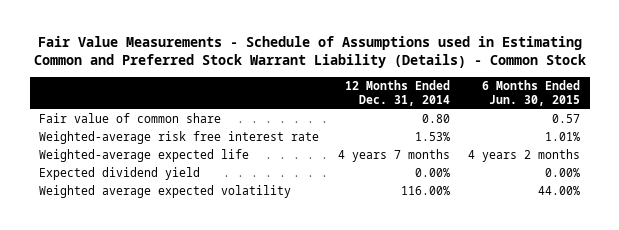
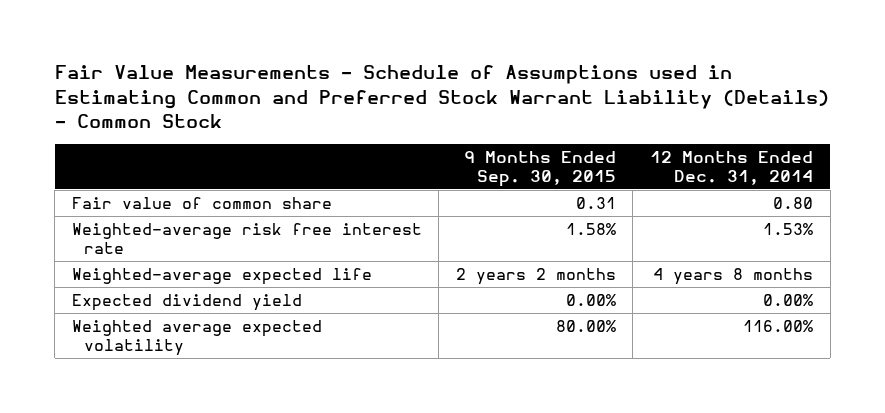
[482,80,581,106] 6 Months Ended Jun. 30, 2015 -> none
none -> [463,151,616,187] 9 Months Ended Sep. 30, 2015
[337,149,450,163] 4 years 7 months -> [652,268,813,286] 4 years 8 months

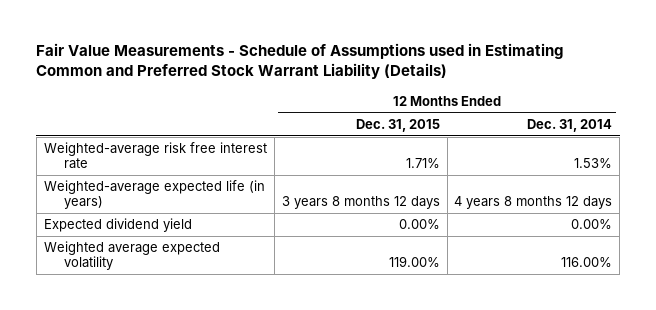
[54,65,829,129] Fair Value Measurements - Schedule of Assumptions used in Estimating Common and Preferred Stock Warrant Liability (Details) - Common Stock -> [36,43,564,80] Fair Value Measurements - Schedule of Assumptions used in Estimating Common and Preferred Stock Warrant Liability (Details)
[463,151,616,187] 9 Months Ended Sep. 30, 2015 -> none
none -> [355,118,440,132] Dec. 31, 2015
[71,197,332,210] Fair value of common share -> none
[71,268,372,286] Weighted-average expected life -> [43,180,265,210] Weighted-average expected life (in years)
[652,268,813,286] 4 years 8 months -> [454,196,613,210] 4 years 8 months 12 days

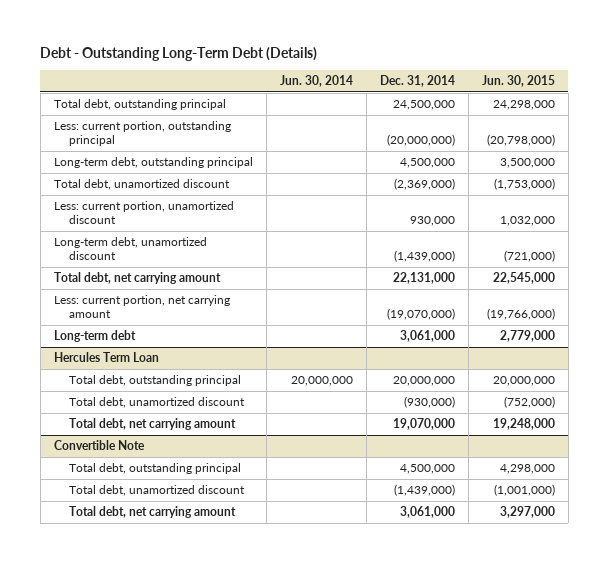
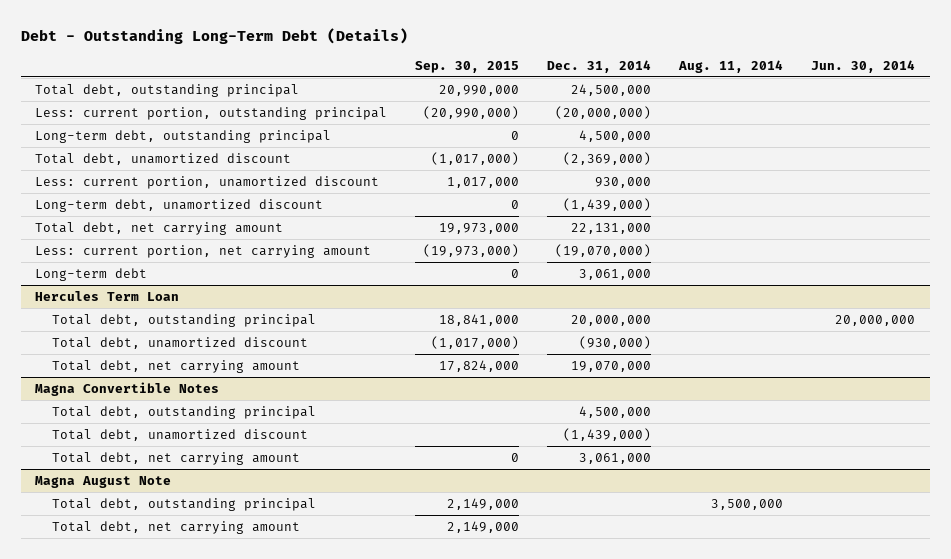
[481,74,555,87] Jun. 30, 2015 -> none
none -> [415,60,520,73] Sep. 30, 2015
none -> [678,59,784,73] Aug. 11, 2014
[53,440,145,451] Convertible Note -> [35,382,220,397] Magna Convertible Notes
none -> [35,476,172,489] Magna August Note
none -> [52,498,317,512] Total debt, outstanding principal
none -> [52,521,301,535] Total debt, net carrying amount

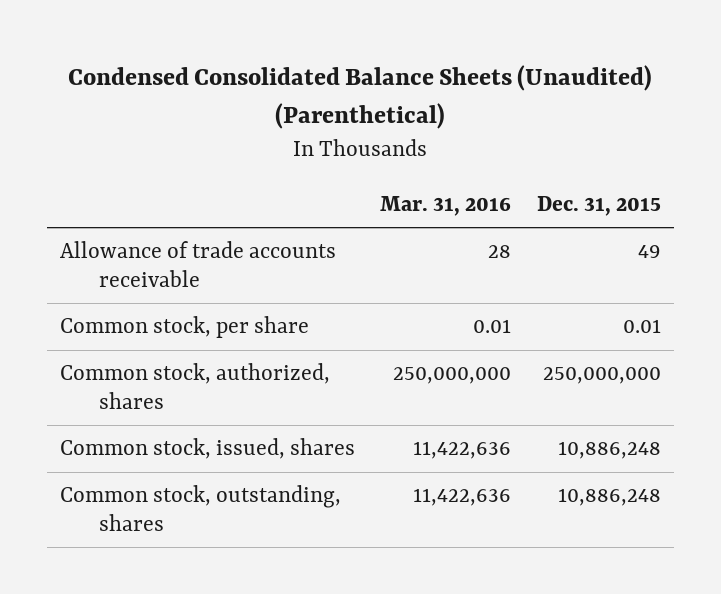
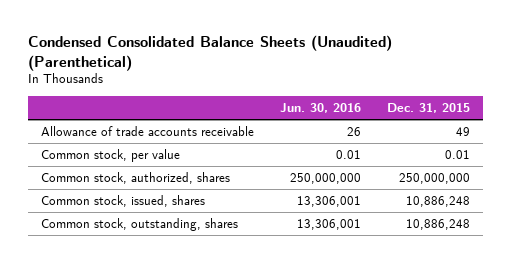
[380,196,512,217] Mar. 31, 2016 -> none
none -> [279,103,361,114] Jun. 30, 2016
[59,316,309,339] Common stock, per share -> [40,149,180,163] Common stock, per value

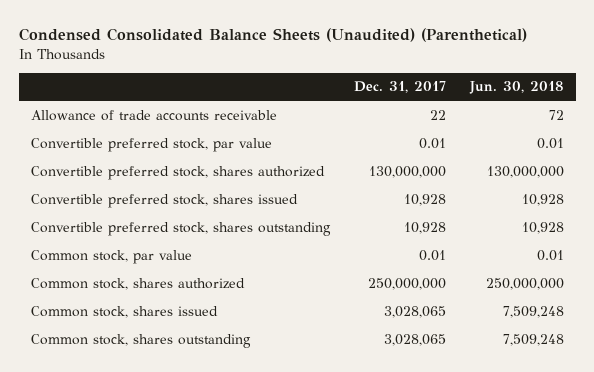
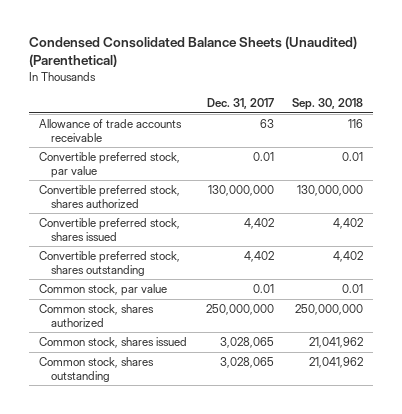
[468,81,564,95] Jun. 30, 2018 -> none
none -> [292,97,364,110] Sep. 30, 2018
[429,109,446,120] 22 -> [259,119,274,129] 63
[403,193,446,206] 10,928 -> [243,218,274,230] 4,402
[403,221,446,234] 10,928 -> [243,251,274,263] 4,402

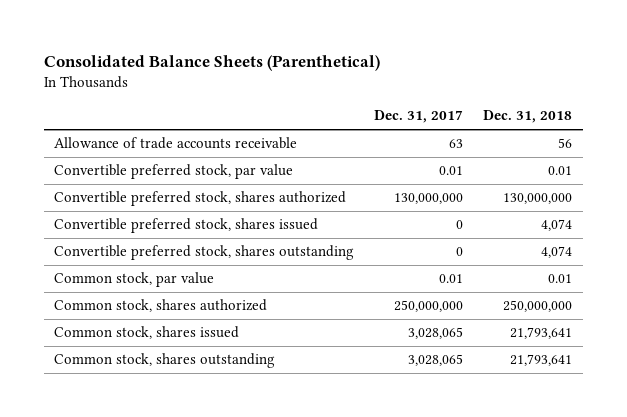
[29,36,358,68] Condensed Consolidated Balance Sheets (Unaudited) (Parenthetical) -> [44,55,381,72] Consolidated Balance Sheets (Parenthetical)
[292,97,364,110] Sep. 30, 2018 -> none
none -> [483,110,573,124] Dec. 31, 2018
[243,218,274,230] 4,402 -> [456,220,464,230] 0
[243,251,274,263] 4,402 -> [456,247,464,257] 0

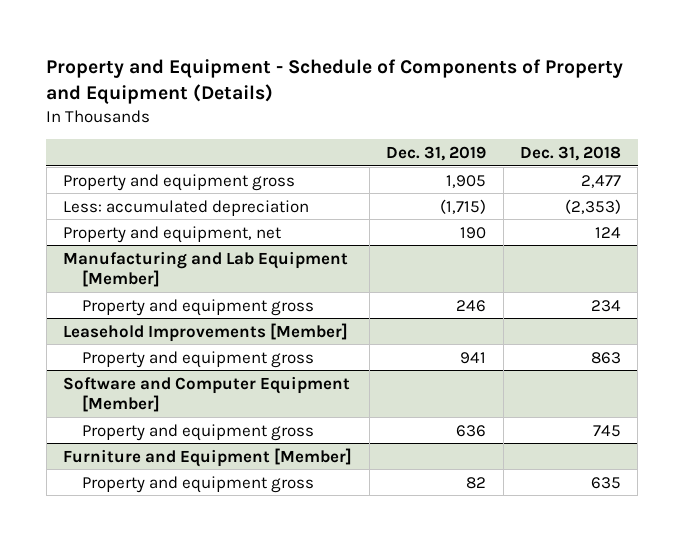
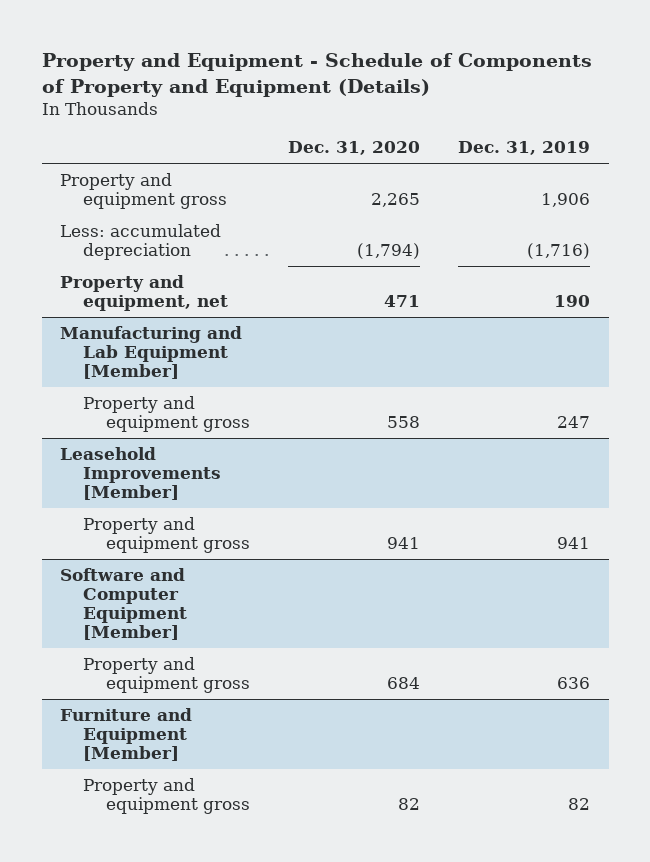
[520,145,622,161] Dec. 31, 2018 -> none
none -> [288,141,421,156] Dec. 31, 2020
[446,174,487,188] 1,905 -> [540,192,590,207] 1,906
[440,198,487,214] (1,715) -> [526,242,590,259] (1,716)
[456,299,487,312] 246 -> [556,415,590,428] 247

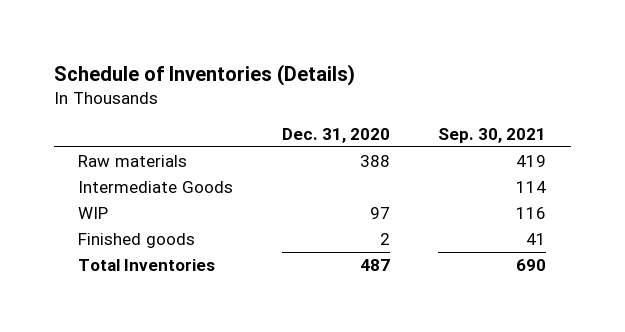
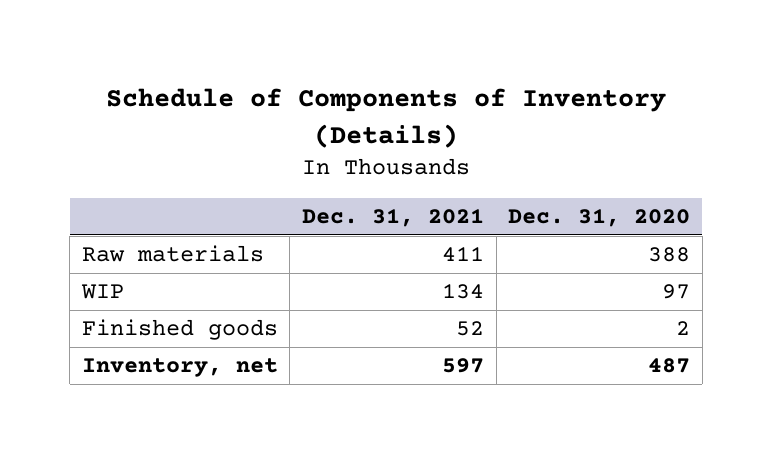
[53,63,355,86] Schedule of Inventories (Details) -> [105,88,666,148] Schedule of Components of Inventory (Details)
[438,127,547,143] Sep. 30, 2021 -> none
none -> [301,208,484,228] Dec. 31, 2021
[78,180,234,193] Intermediate Goods -> none
[78,258,216,271] Total Inventories -> [81,358,278,378] Inventory, net

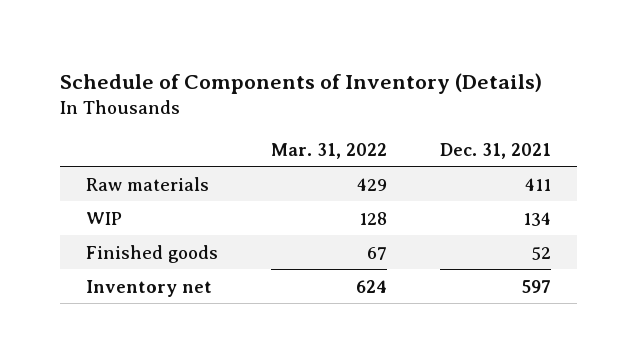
[508,208,691,228] Dec. 31, 2020 -> none
none -> [270,142,387,159] Mar. 31, 2022
[81,358,278,378] Inventory, net -> [86,279,213,297] Inventory net

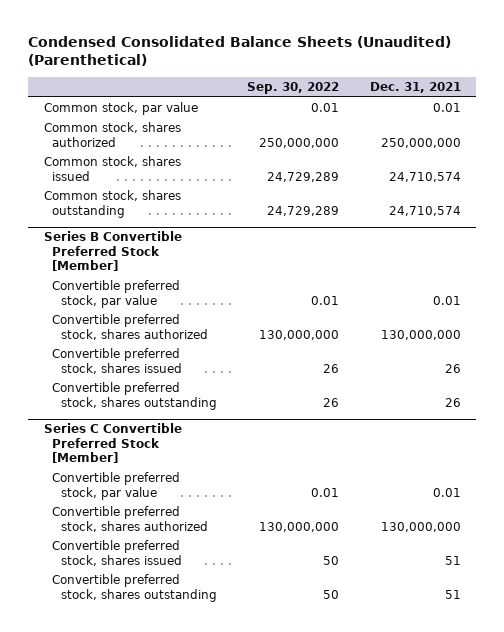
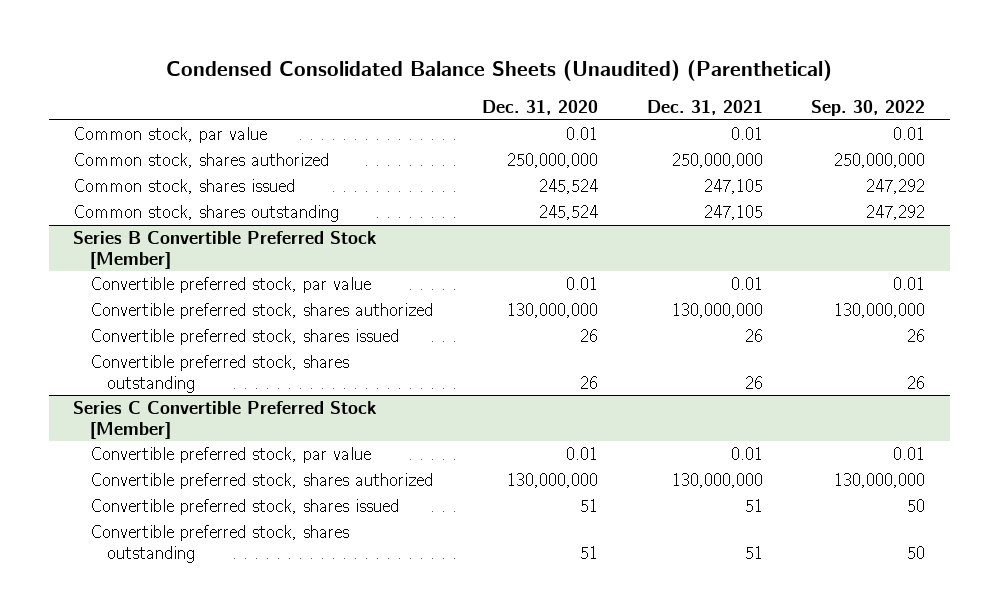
none -> [481,99,598,115] Dec. 31, 2020
[267,171,340,182] 24,729,289 -> [866,179,926,195] 247,292
[388,171,461,182] 24,710,574 -> [703,179,763,195] 247,105
[267,205,340,216] 24,729,289 -> [866,205,926,221] 247,292
[388,205,461,216] 24,710,574 -> [703,205,763,221] 247,105

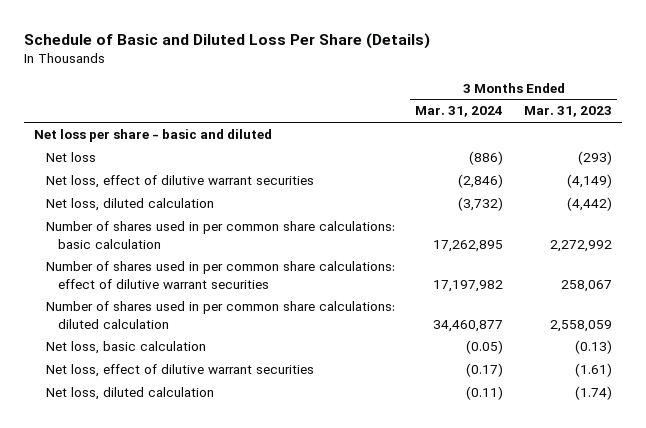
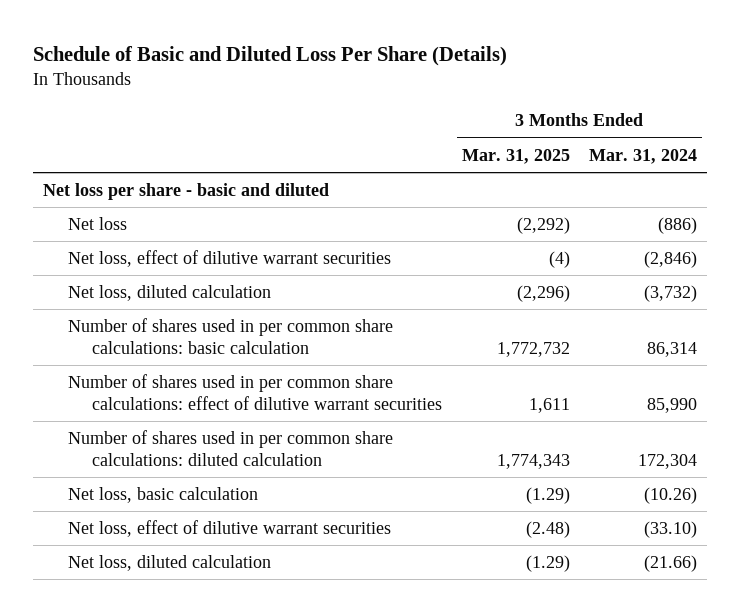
[523,106,612,118] Mar. 31, 2023 -> none
none -> [461,148,570,164] Mar. 31, 2025
[433,239,504,252] 17,262,895 -> [647,341,698,357] 86,314
[433,279,504,292] 17,197,982 -> [647,397,698,413] 85,990
[433,319,504,332] 34,460,877 -> [638,453,698,469] 172,304
[466,340,504,355] (0.05) -> [644,487,698,505] (10.26)
[466,363,504,378] (0.17) -> [644,521,698,539] (33.10)
[466,386,504,401] (0.11) -> [644,555,698,573] (21.66)

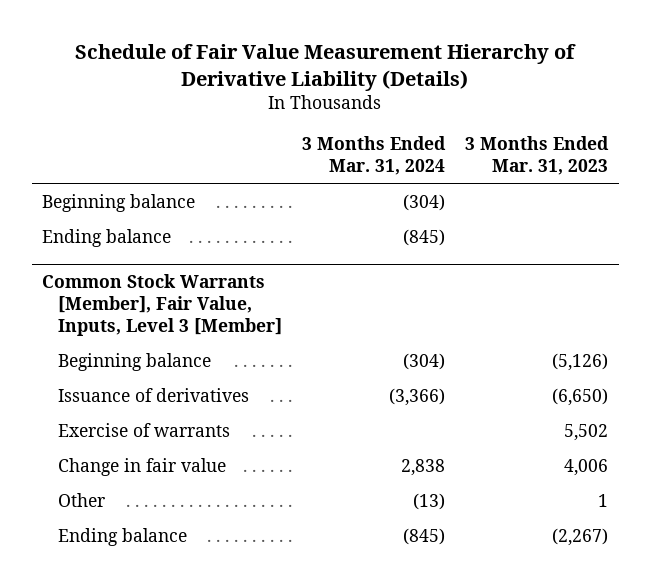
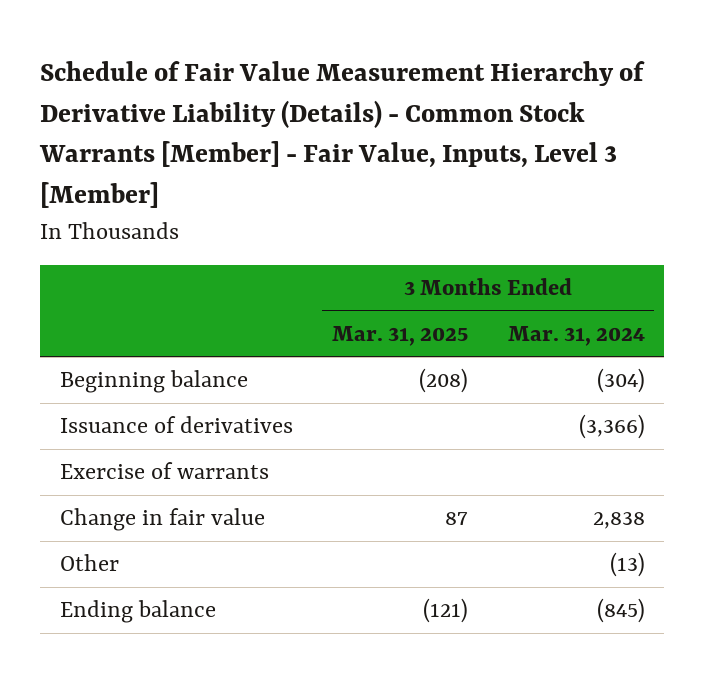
[75,44,577,91] Schedule of Fair Value Measurement Hierarchy of Derivative Liability (Details) -> [39,60,646,209] Schedule of Fair Value Measurement Hierarchy of Derivative Liability (Details) - Common Stock Warrants [Member] - Fair Value, Inputs, Level 3 [Member]
[465,136,610,175] 3 Months Ended Mar. 31, 2023 -> none
none -> [332,325,469,346] Mar. 31, 2025
[42,228,172,247] Ending balance -> none
[42,274,283,337] Common Stock Warrants [Member], Fair Value, Inputs, Level 3 [Member] -> none
[58,352,212,371] Beginning balance -> none

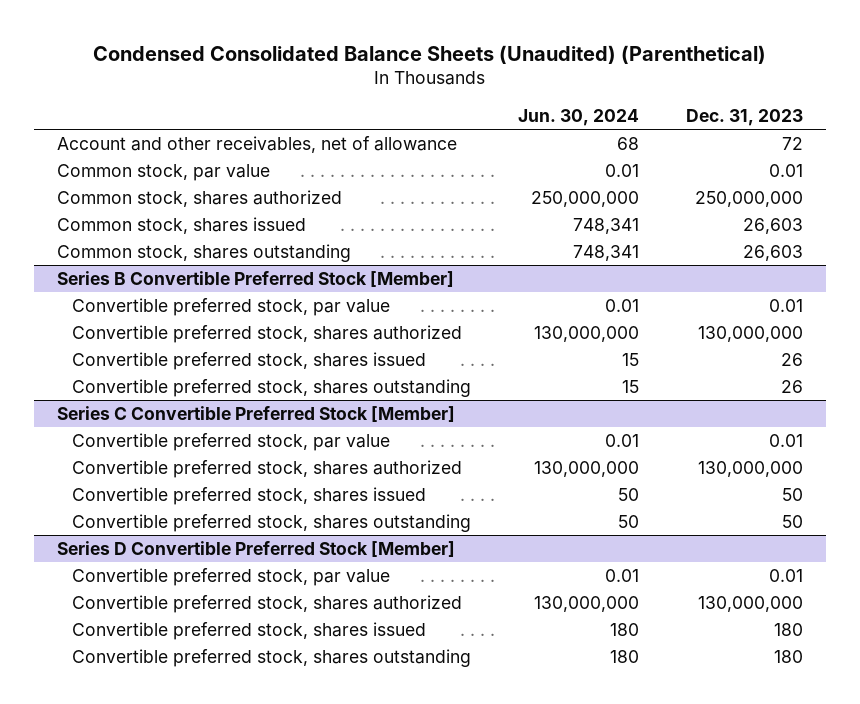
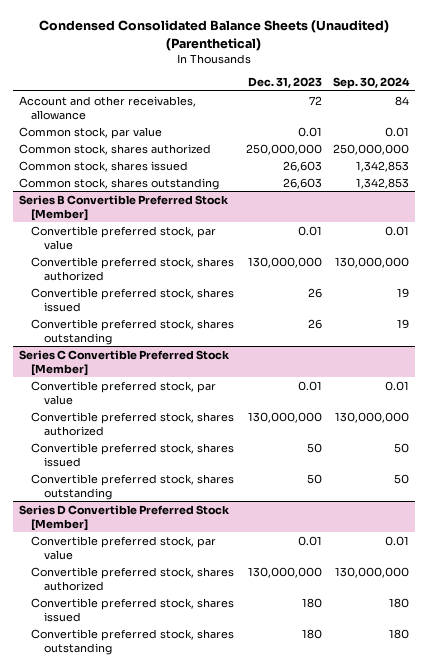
[518,108,640,126] Jun. 30, 2024 -> none
none -> [333,77,411,90] Sep. 30, 2024
[57,135,458,153] Account and other receivables, net of allowance -> [18,95,196,120] Account and other receivables, allowance

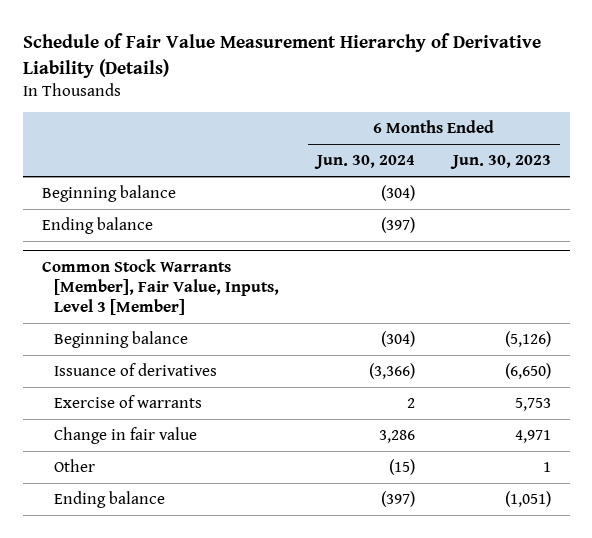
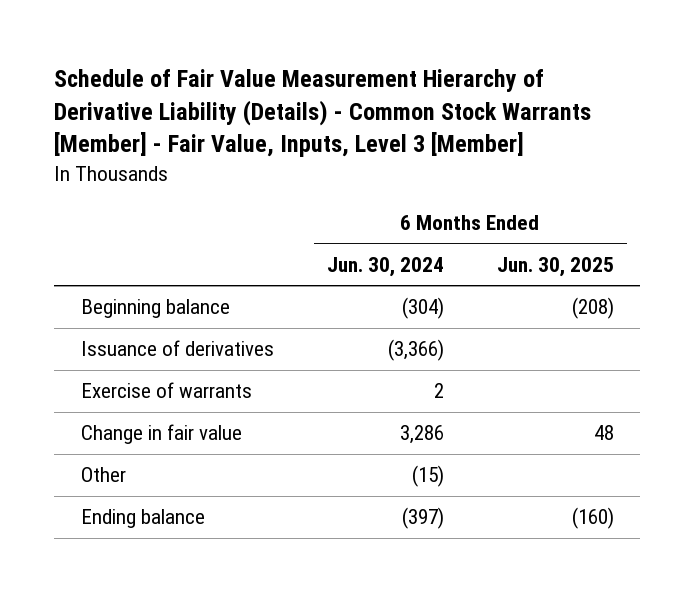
[22,33,541,78] Schedule of Fair Value Measurement Hierarchy of Derivative Liability (Details) -> [54,69,592,158] Schedule of Fair Value Measurement Hierarchy of Derivative Liability (Details) - Common Stock Warrants [Member] - Fair Value, Inputs, Level 3 [Member]
[449,155,551,170] Jun. 30, 2023 -> none
none -> [496,256,614,277] Jun. 30, 2025
[41,217,153,235] Ending balance -> none
[41,259,280,315] Common Stock Warrants [Member], Fair Value, Inputs, Level 3 [Member] -> none
[54,331,189,349] Beginning balance -> none

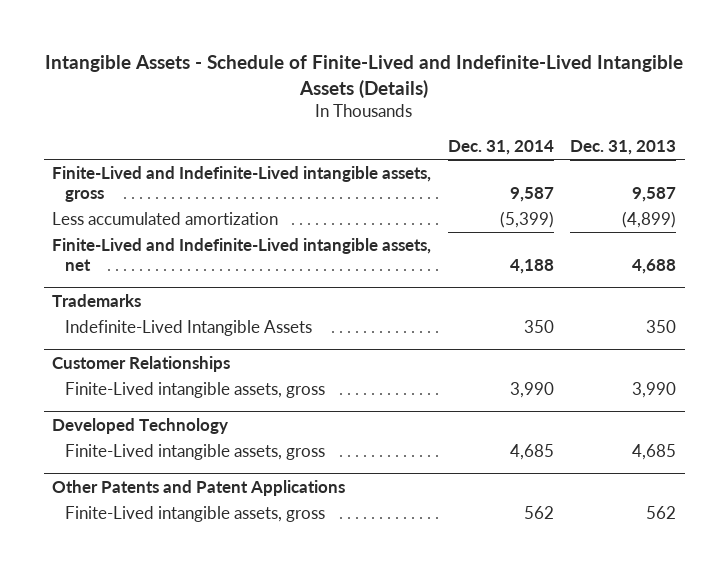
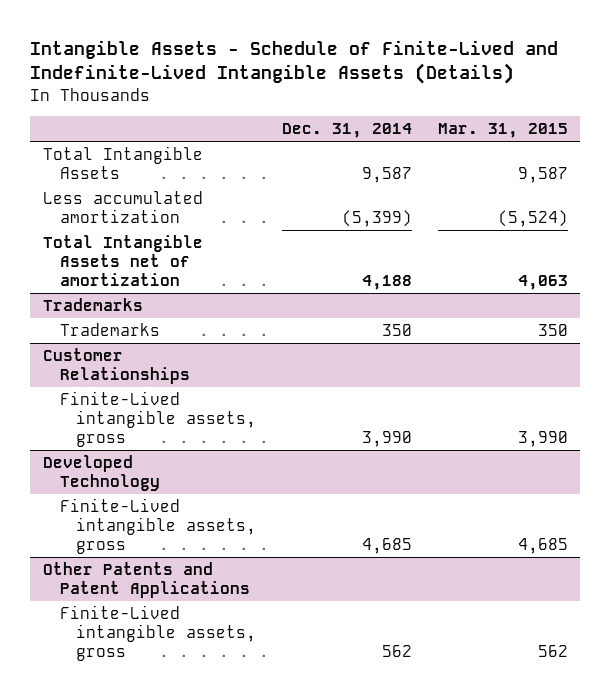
[570,139,677,155] Dec. 31, 2013 -> none
none -> [437,123,568,139] Mar. 31, 2015
[52,165,432,202] Finite-Lived and Indefinite-Lived intangible assets, gross -> [43,146,204,179] Total Intangible Assets
[52,237,432,271] Finite-Lived and Indefinite-Lived intangible assets, net -> [43,235,204,286] Total Intangible Assets net of amortization
[65,319,313,336] Indefinite-Lived Intangible Assets -> [59,323,160,337] Trademarks

